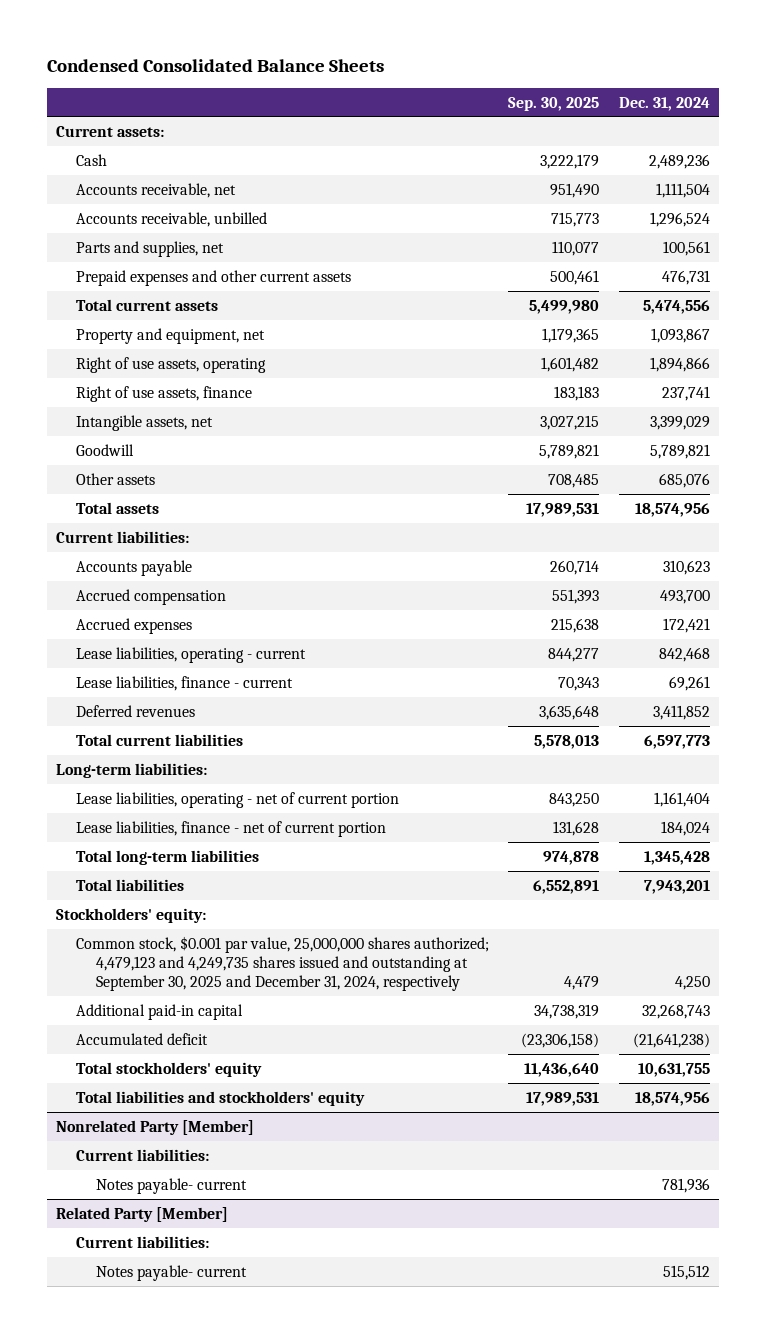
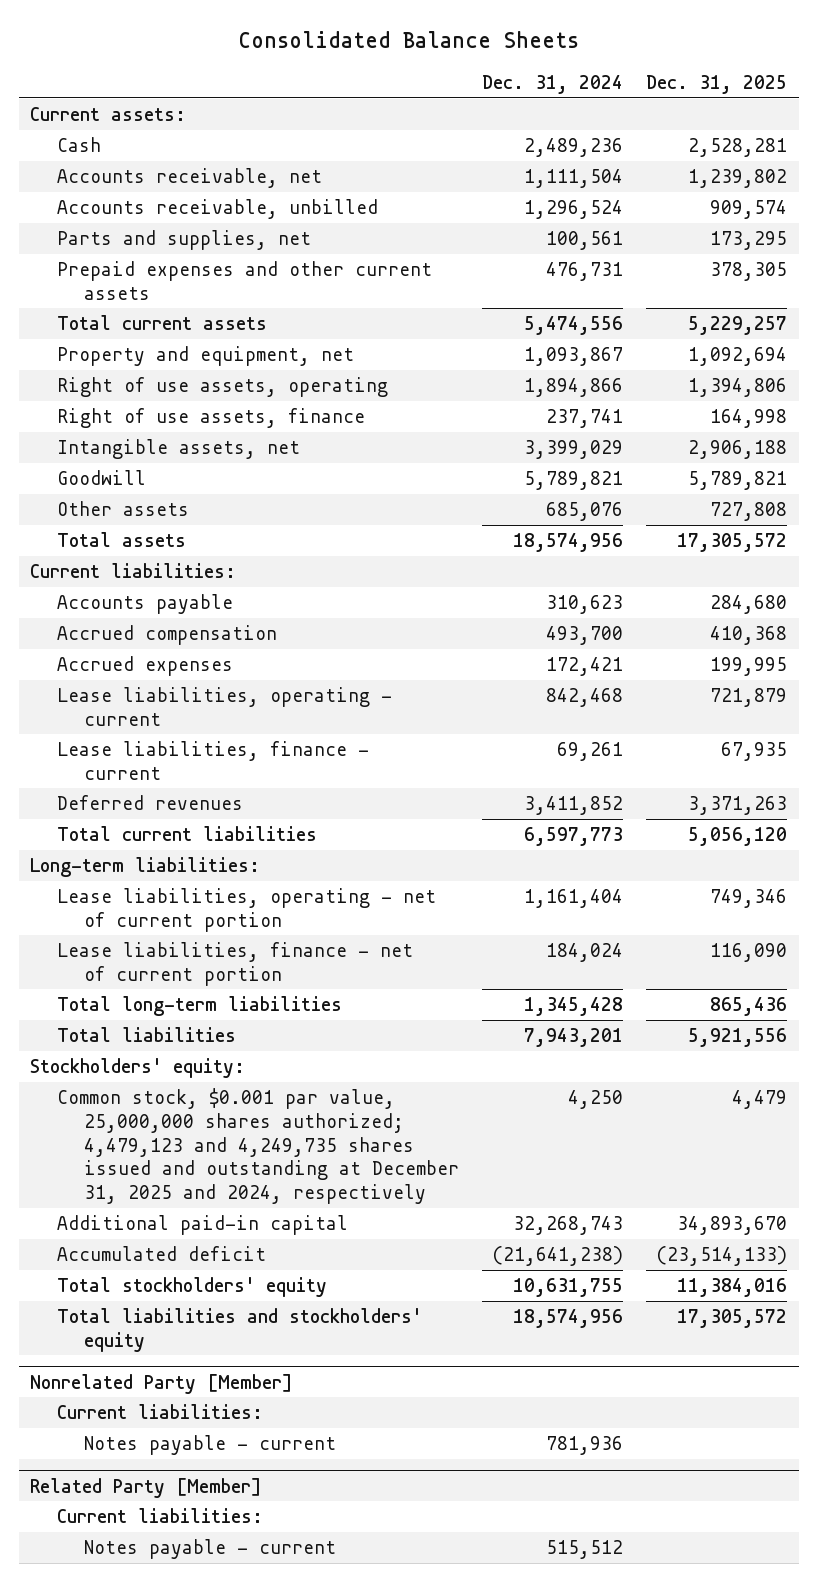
[46,58,384,72] Condensed Consolidated Balance Sheets -> [237,31,579,49] Consolidated Balance Sheets
[508,96,600,111] Sep. 30, 2025 -> none
none -> [646,75,788,95] Dec. 31, 2025
[76,935,490,991] Common stock, $0.001 par value, 25,000,000 shares authorized; 4,479,123 and 4,249,735 shares issued and outstanding at September 30, 2025 and December 31, 2024, respectively -> [56,1087,459,1205] Common stock, $0.001 par value, 25,000,000 shares authorized; 4,479,123 and 4,249,735 shares issued and outstanding at December 31, 2025 and 2024, respectively
[96,1177,248,1194] Notes payable- current -> [83,1434,336,1455] Notes payable - current
[96,1264,248,1281] Notes payable- current -> [83,1538,336,1559] Notes payable - current

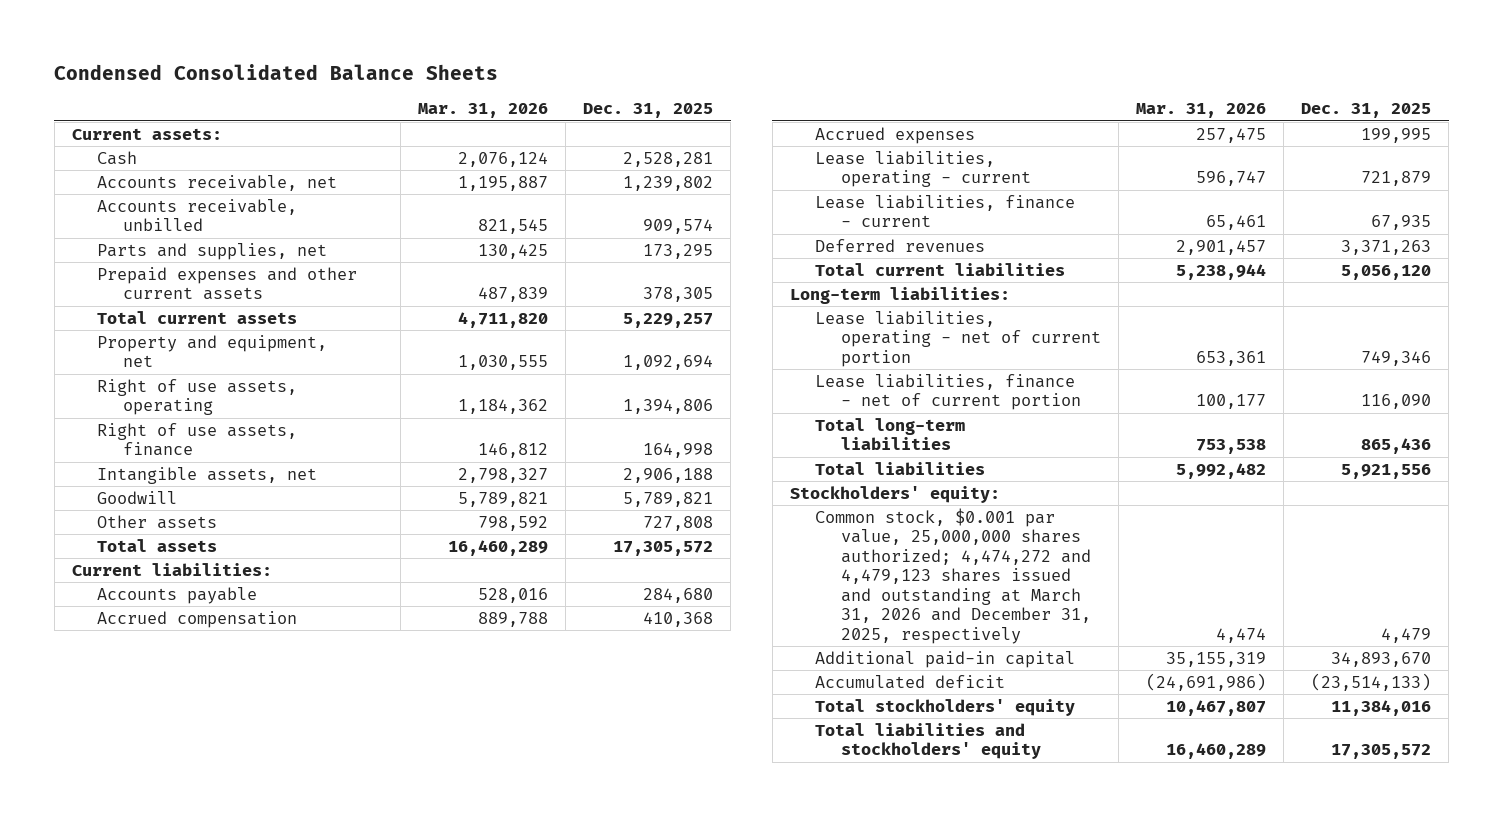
[237,31,579,49] Consolidated Balance Sheets -> [54,63,499,80] Condensed Consolidated Balance Sheets
[481,75,623,95] Dec. 31, 2024 -> none
none -> [418,103,549,119] Mar. 31, 2026
[56,1087,459,1205] Common stock, $0.001 par value, 25,000,000 shares authorized; 4,479,123 and 4,249,735 shares issued and outstanding at December 31, 2025 and 2024, respectively -> [815,507,1092,644] Common stock, $0.001 par value, 25,000,000 shares authorized; 4,474,272 and 4,479,123 shares issued and outstanding at March 31, 2026 and December 31, 2025, respectively
[30,1373,294,1394] Nonrelated Party [Member] -> none
[56,1403,263,1419] Current liabilities: -> none
[83,1434,336,1455] Notes payable - current -> none
[30,1477,263,1498] Related Party [Member] -> none
[56,1507,263,1523] Current liabilities: -> none
[83,1538,336,1559] Notes payable - current -> none

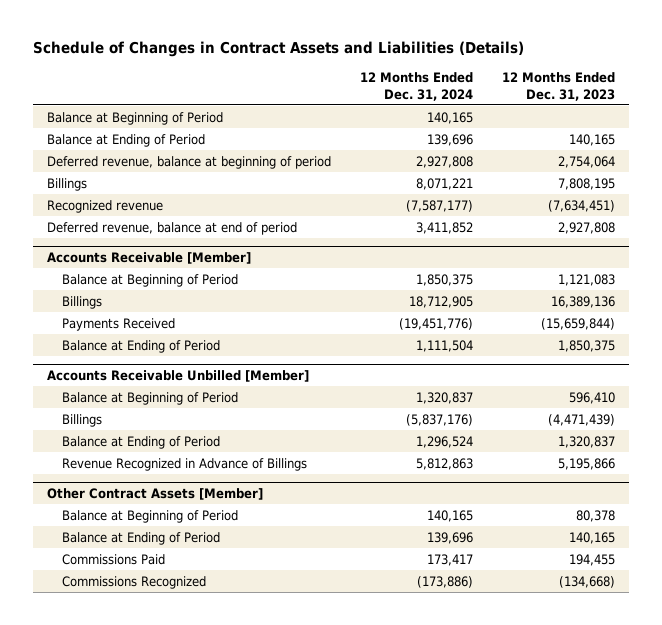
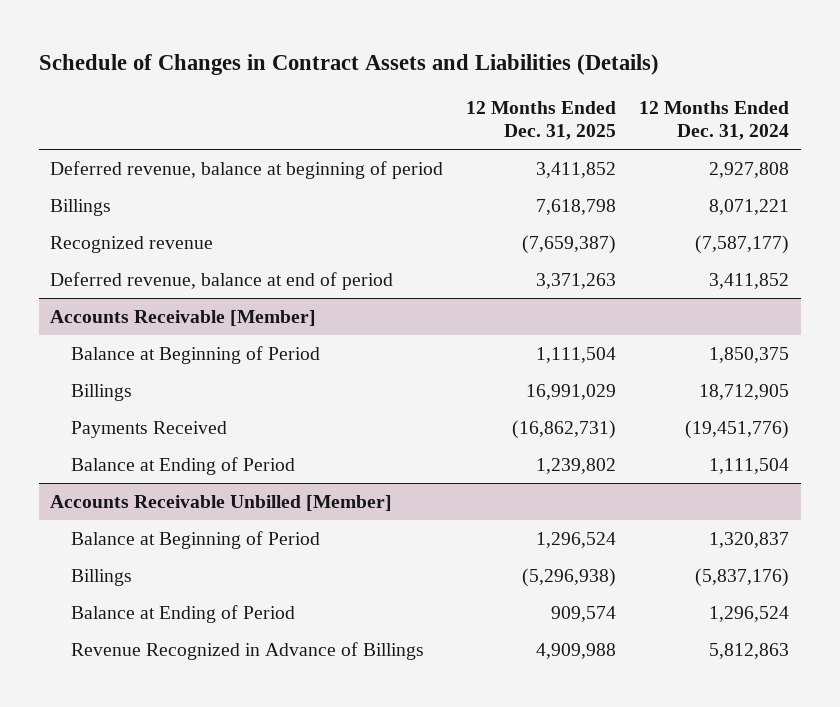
[501,72,615,101] 12 Months Ended Dec. 31, 2023 -> none
none -> [466,101,617,141] 12 Months Ended Dec. 31, 2025
[47,111,224,125] Balance at Beginning of Period -> none
[47,133,206,147] Balance at Ending of Period -> none
[47,488,264,501] Other Contract Assets [Member] -> none
[61,509,238,523] Balance at Beginning of Period -> none
[61,531,220,545] Balance at Ending of Period -> none
[61,553,165,565] Commissions Paid -> none
[61,575,206,589] Commissions Recognized -> none

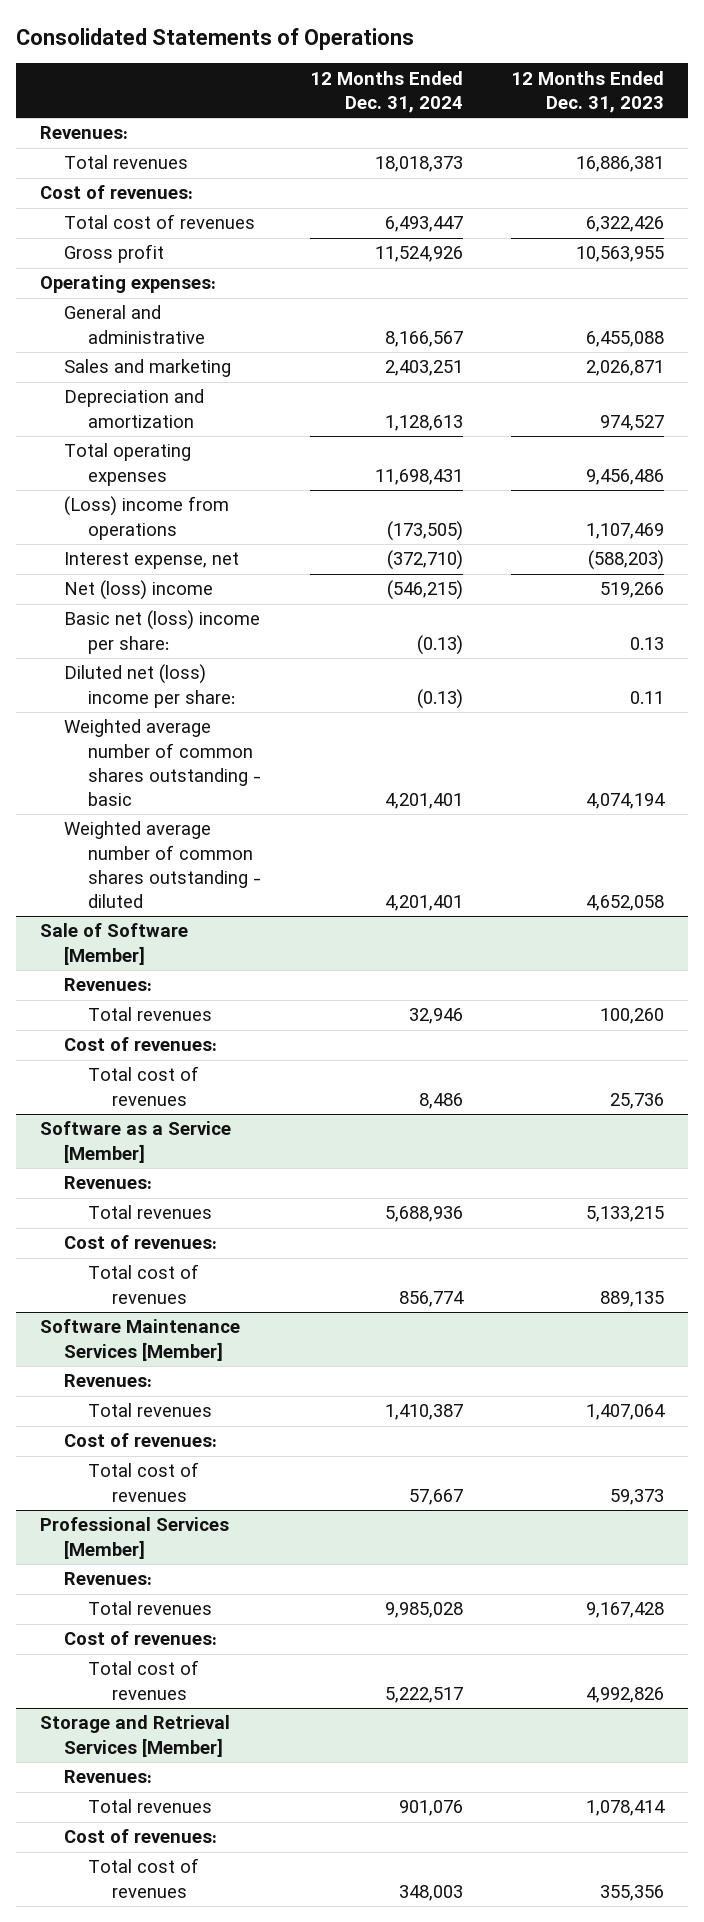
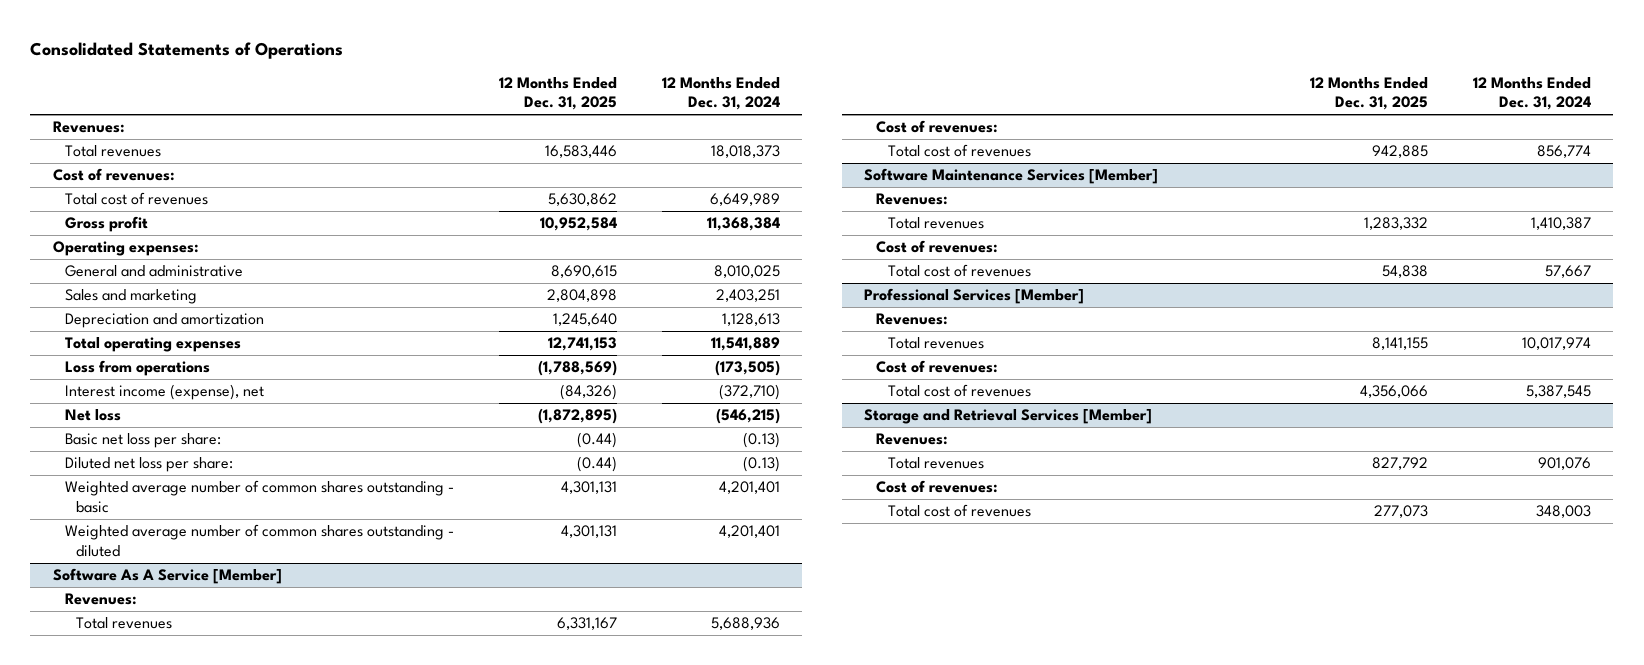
[510,70,664,113] 12 Months Ended Dec. 31, 2023 -> none
none -> [498,76,617,111] 12 Months Ended Dec. 31, 2025
[384,216,463,233] 6,493,447 -> [709,193,780,207] 6,649,989
[374,246,463,263] 11,524,926 -> [706,217,780,232] 11,368,384
[384,330,463,347] 8,166,567 -> [713,265,780,279] 8,010,025
[374,468,463,485] 11,698,431 -> [710,337,780,352] 11,541,889
[63,496,229,540] (Loss) income from operations -> [64,360,210,377] Loss from operations
[63,552,239,570] Interest expense, net -> [64,384,264,401] Interest income (expense), net
[63,580,213,601] Net (loss) income -> [64,409,121,422] Net loss
[63,610,260,654] Basic net (loss) income per share: -> [64,433,221,449] Basic net loss per share:
[63,664,236,708] Diluted net (loss) income per share: -> [64,457,233,473] Diluted net loss per share:
[39,923,188,965] Sale of Software [Member] -> none
[63,978,152,992] Revenues: -> none
[88,1007,213,1022] Total revenues -> none
[63,1037,217,1052] Cost of revenues: -> none
[88,1066,200,1106] Total cost of revenues -> none
[39,1121,231,1163] Software as a Service [Member] -> [52,568,282,585] Software As A Service [Member]
[384,1602,463,1619] 9,985,028 -> [1521,337,1591,351] 10,017,974
[384,1686,463,1703] 5,222,517 -> [1525,385,1591,399] 5,387,545

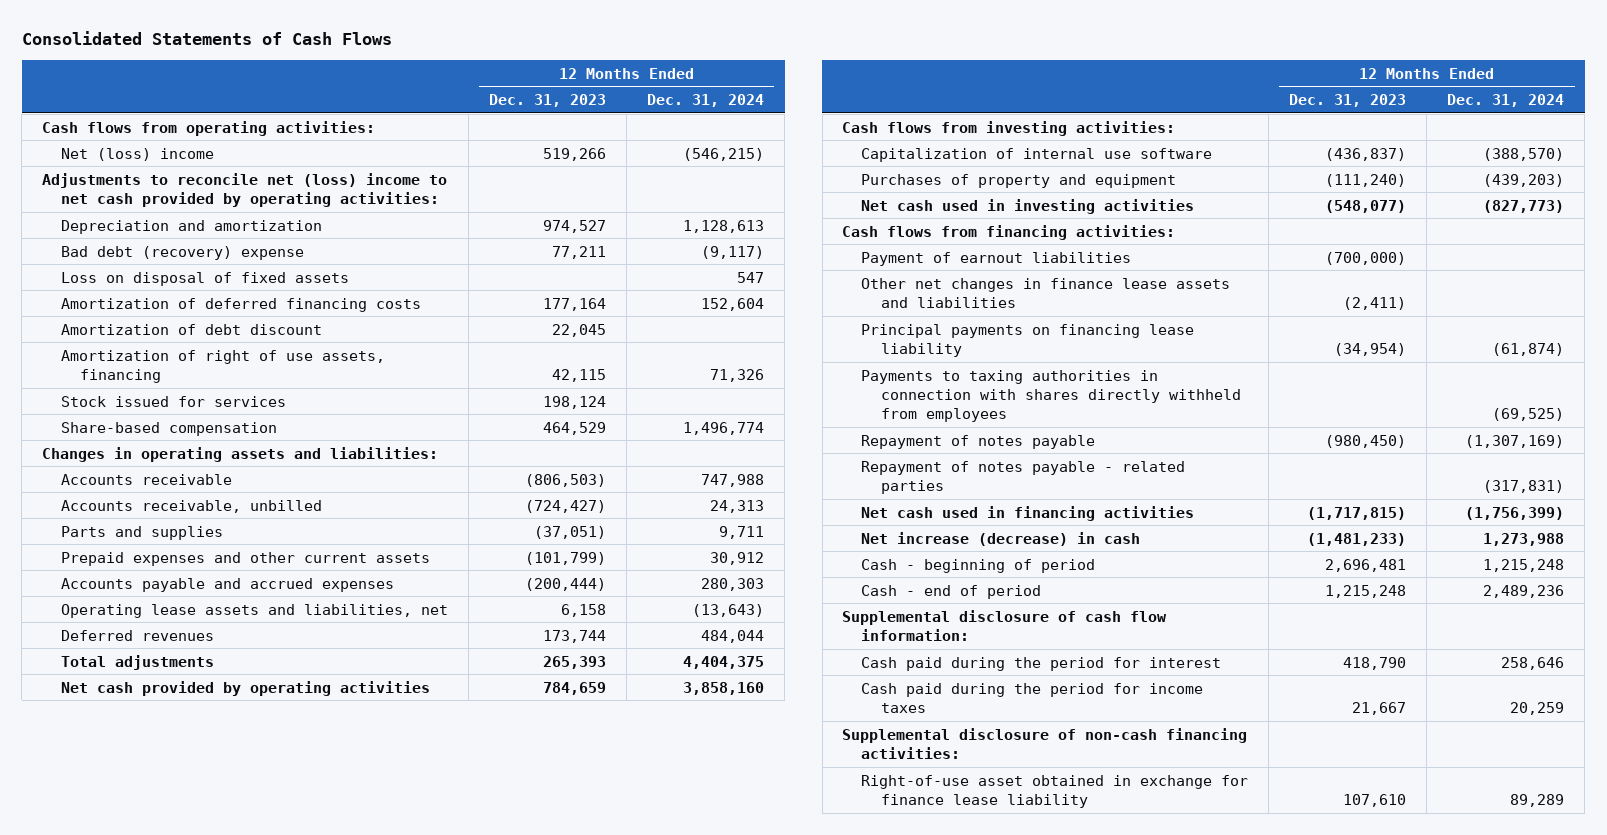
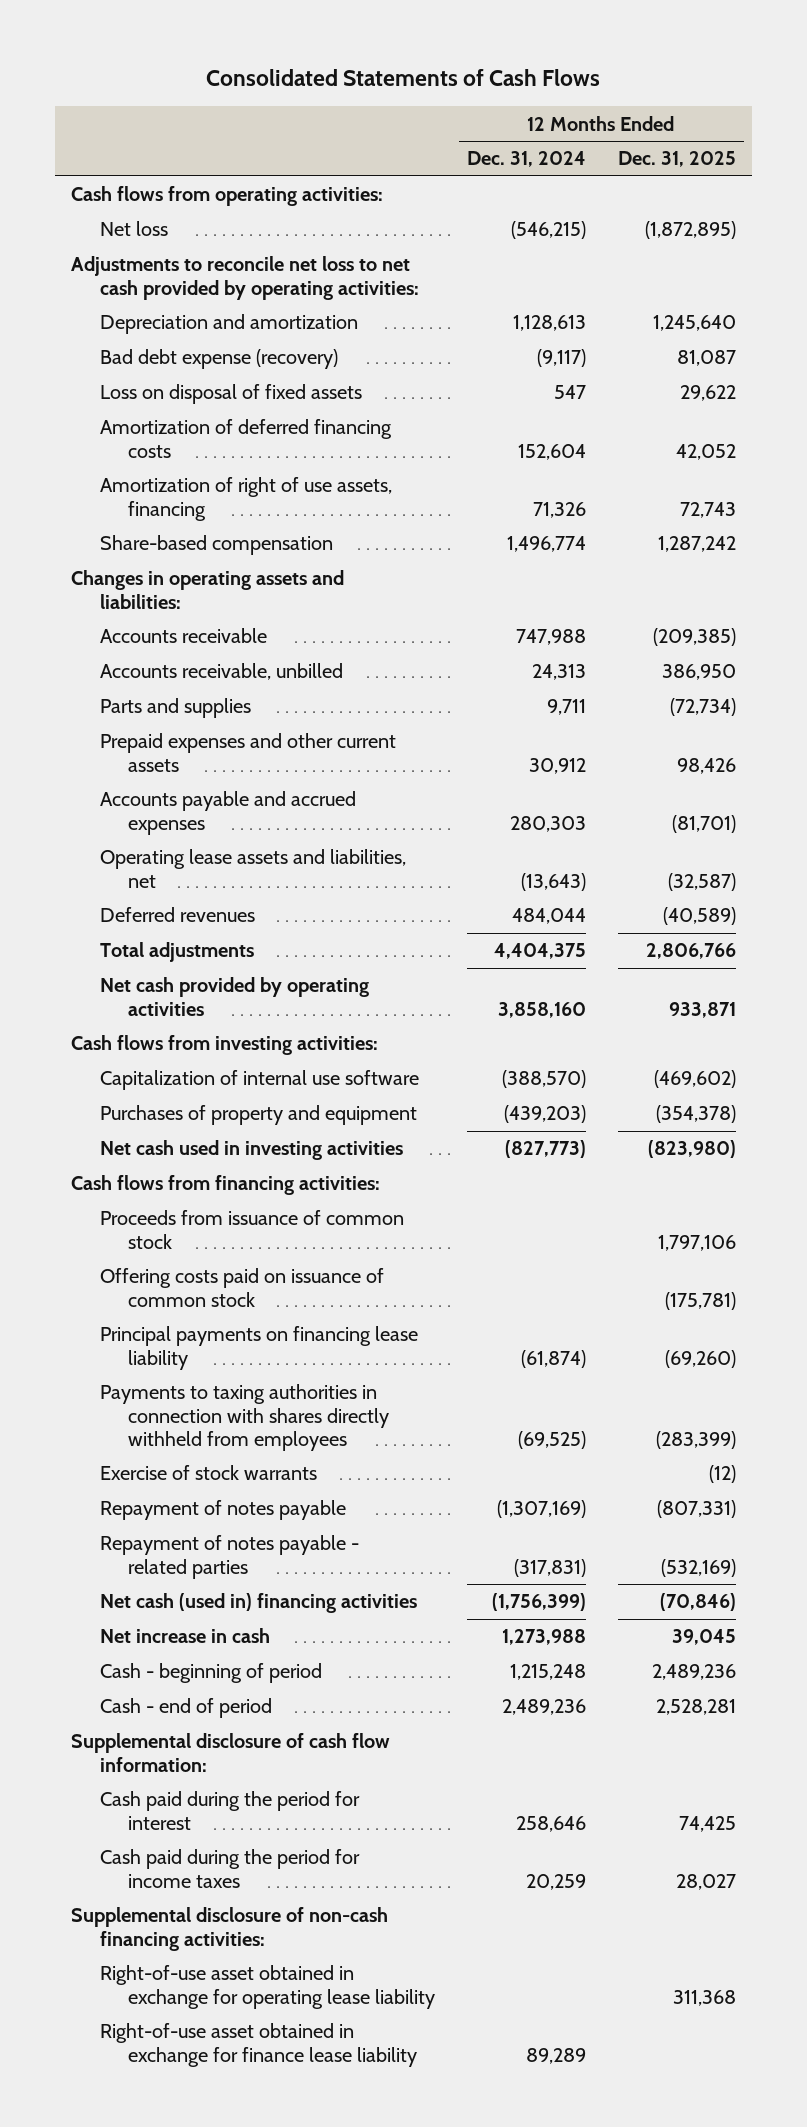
[489,94,607,108] Dec. 31, 2023 -> none
none -> [617,151,736,168] Dec. 31, 2025
[61,147,215,161] Net (loss) income -> [99,221,168,237] Net loss
[42,172,448,208] Adjustments to reconcile net (loss) income to net cash provided by operating activities: -> [71,256,419,300] Adjustments to reconcile net loss to net cash provided by operating activities:
[61,245,305,260] Bad debt (recovery) expense -> [99,349,338,370] Bad debt expense (recovery)
[61,323,323,335] Amortization of debt discount -> none
[61,395,287,407] Stock issued for services -> none
[861,251,1132,266] Payment of earnout liabilities -> none
[861,277,1231,309] Other net changes in finance lease assets and liabilities -> none
none -> [99,1210,404,1249] Proceeds from issuance of common stock
none -> [99,1268,384,1307] Offering costs paid on issuance of common stock
none -> [99,1465,317,1481] Exercise of stock warrants
[861,505,1195,521] Net cash used in financing activities -> [99,1593,417,1614] Net cash (used in) financing activities
[861,531,1141,546] Net increase (decrease) in cash -> [99,1628,270,1644] Net increase in cash
none -> [99,1965,436,2009] Right-of-use asset obtained in exchange for operating lease liability

